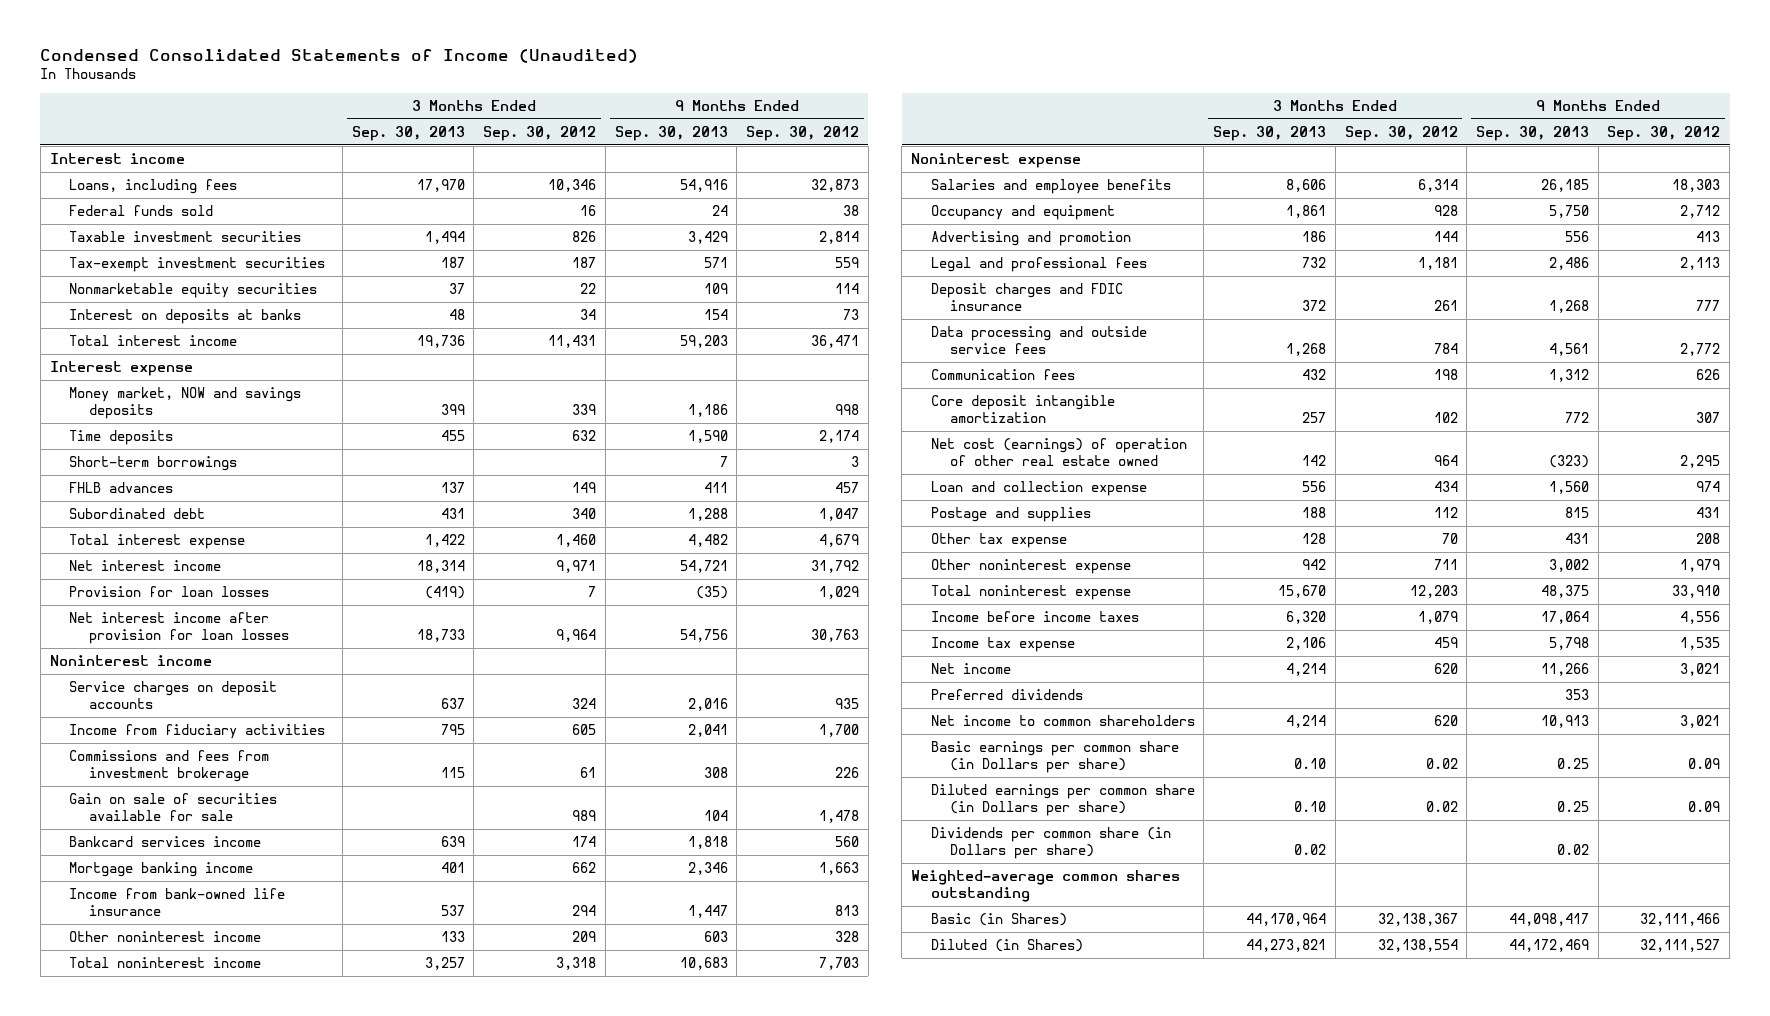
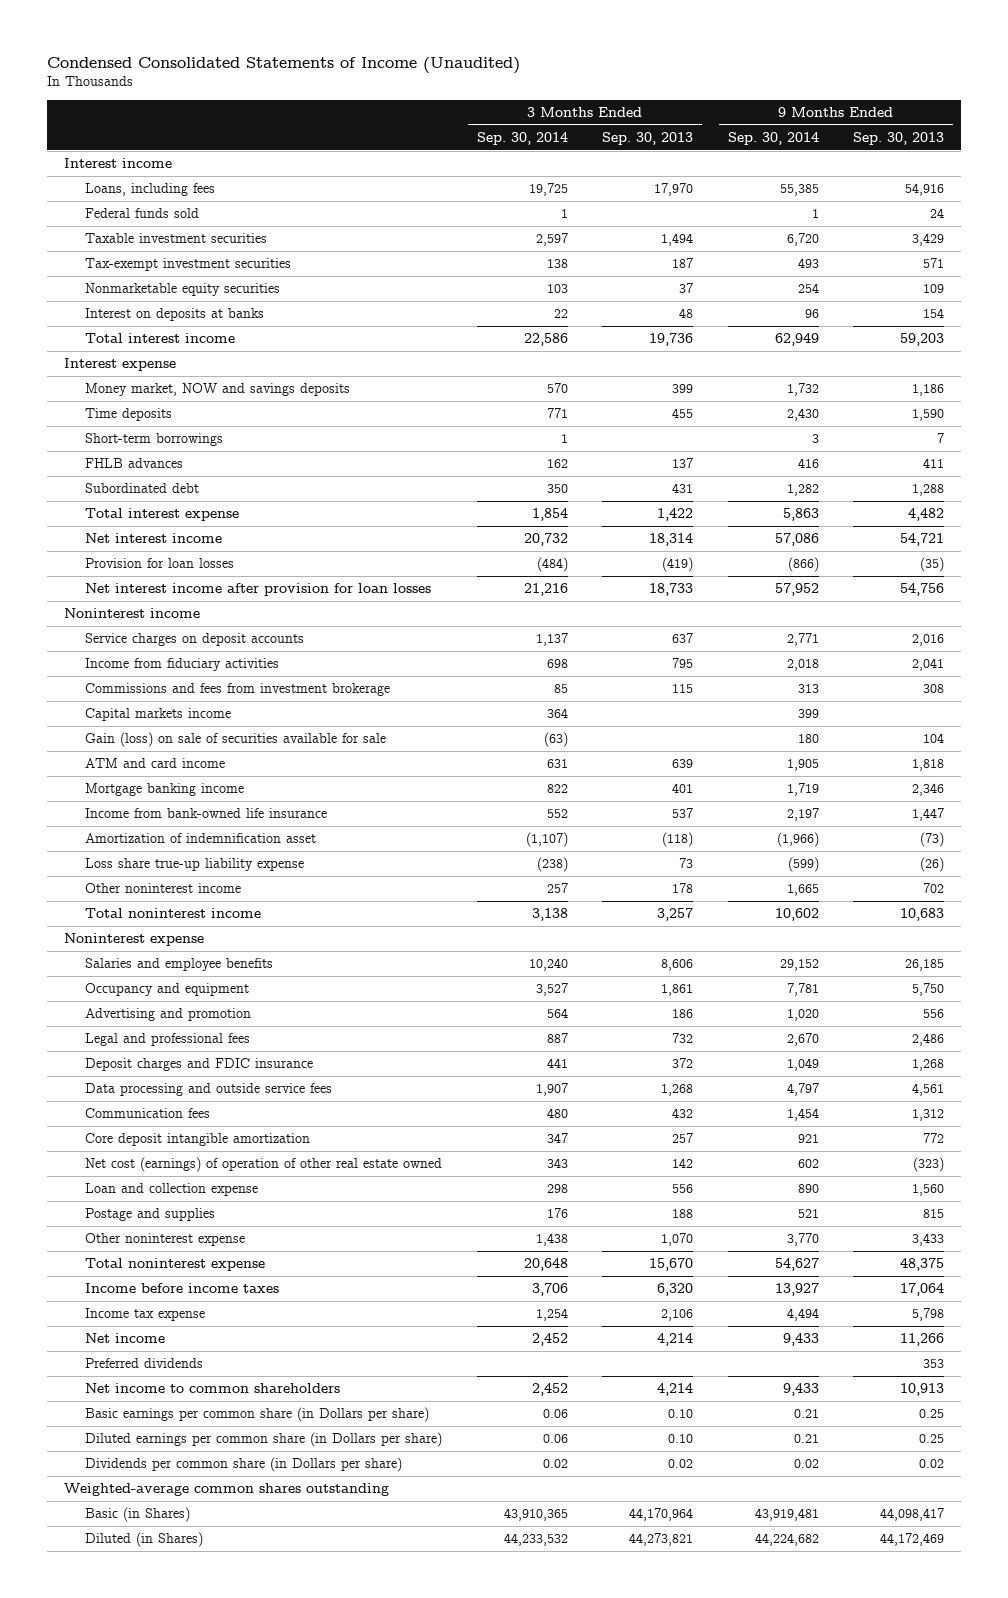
[483,125,597,141] Sep. 30, 2012 -> none
[746,125,860,141] Sep. 30, 2012 -> none
none -> [476,131,568,145] Sep. 30, 2014
none -> [727,131,819,145] Sep. 30, 2014
none -> [85,708,232,722] Capital markets income
[69,793,278,822] Gain on sale of securities available for sale -> [85,732,387,748] Gain (loss) on sale of securities available for sale
[69,836,262,848] Bankcard services income -> [85,758,226,769] ATM and card income
none -> [85,833,317,844] Amortization of indemnification asset
none -> [85,858,305,872] Loss share true-up liability expense
[440,931,465,943] 133 -> [672,883,694,894] 178
[703,931,728,943] 603 -> [922,883,944,894] 702
[930,533,1067,549] Other tax expense -> none
[1302,559,1327,571] 942 -> [661,1233,694,1247] 1,070
[1548,559,1589,573] 3,002 -> [911,1233,944,1247] 3,433

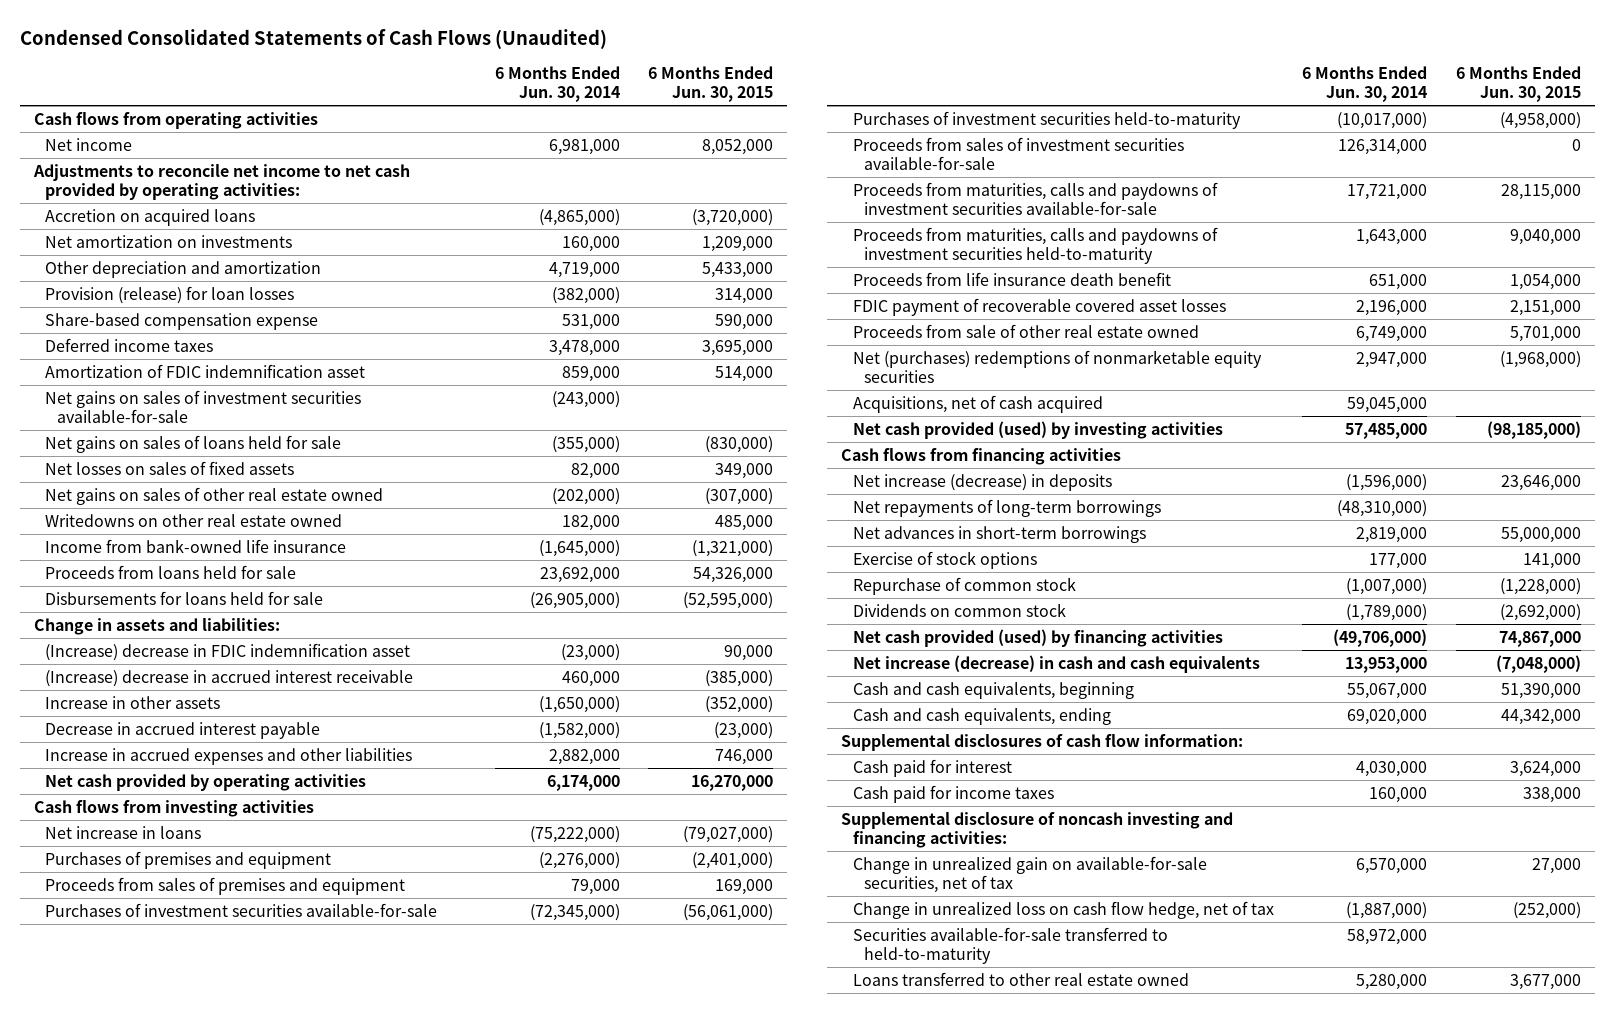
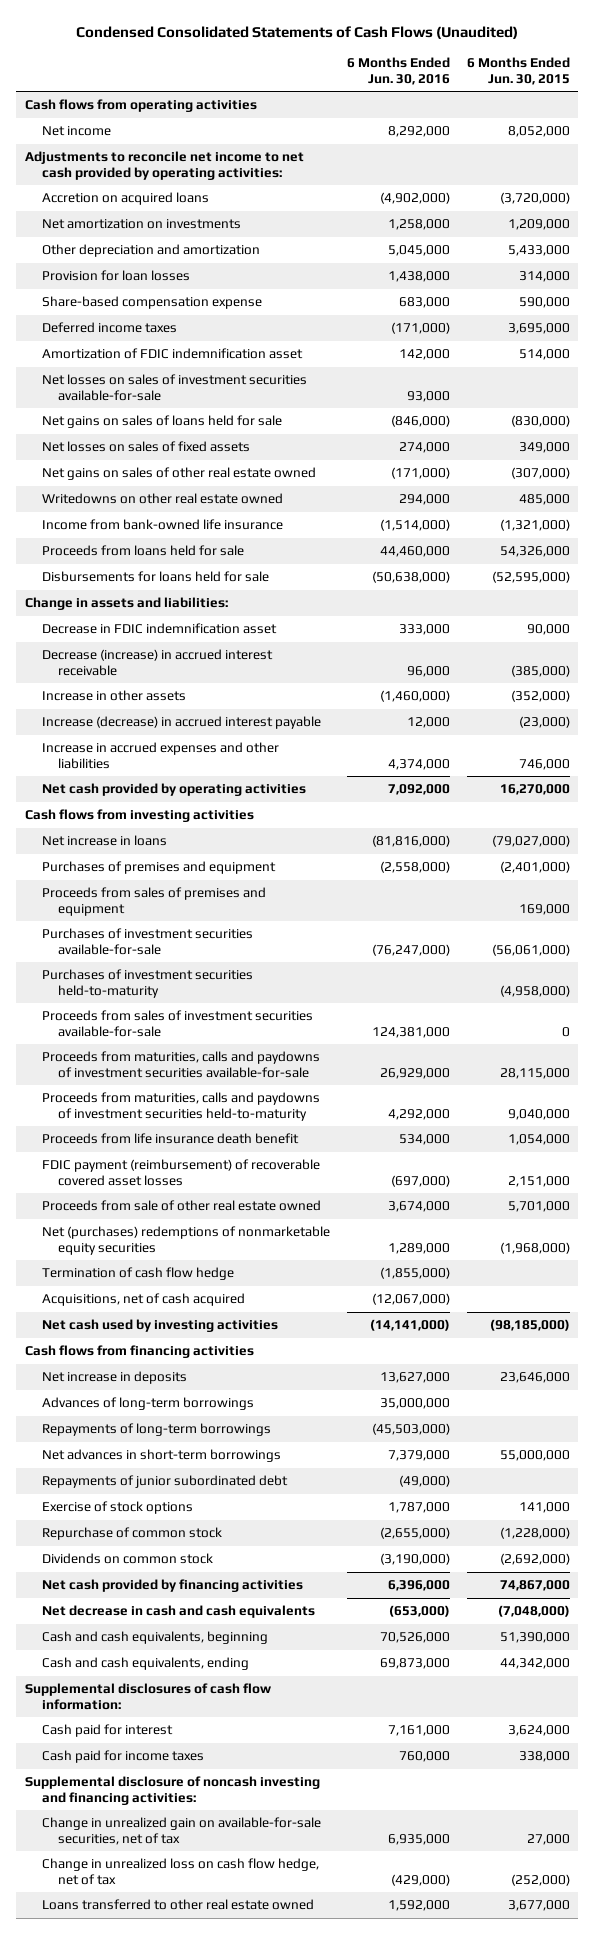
[494,66,620,103] 6 Months Ended Jun. 30, 2014 -> none
none -> [346,57,450,85] 6 Months Ended Jun. 30, 2016
[45,285,295,304] Provision (release) for loan losses -> [41,270,190,282] Provision for loan losses
[45,389,362,423] Net gains on sales of investment securities available-for-sale -> [41,374,307,401] Net losses on sales of investment securities available-for-sale
[45,642,411,661] (Increase) decrease in FDIC indemnification asset -> [41,623,277,635] Decrease in FDIC indemnification asset
[45,669,414,687] (Increase) decrease in accrued interest receivable -> [41,649,273,676] Decrease (increase) in accrued interest receivable
[45,721,321,739] Decrease in accrued interest payable -> [41,716,321,730] Increase (decrease) in accrued interest payable
[852,297,1226,316] FDIC payment of recoverable covered asset losses -> [41,1159,320,1186] FDIC payment (reimbursement) of recoverable covered asset losses
none -> [41,1267,234,1281] Termination of cash flow hedge
[852,420,1223,439] Net cash provided (used) by investing activities -> [41,1319,278,1333] Net cash used by investing activities
[852,473,1112,491] Net increase (decrease) in deposits -> [41,1371,187,1385] Net increase in deposits
none -> [41,1397,254,1411] Advances of long-term borrowings
[852,498,1161,517] Net repayments of long-term borrowings -> [41,1423,271,1437] Repayments of long-term borrowings
none -> [41,1475,288,1489] Repayments of junior subordinated debt
[852,628,1223,647] Net cash provided (used) by financing activities -> [41,1579,303,1593] Net cash provided by financing activities
[852,654,1260,673] Net increase (decrease) in cash and cash equivalents -> [41,1605,315,1619] Net decrease in cash and cash equivalents
[852,926,1168,964] Securities available-for-sale transferred to held-to-maturity -> none

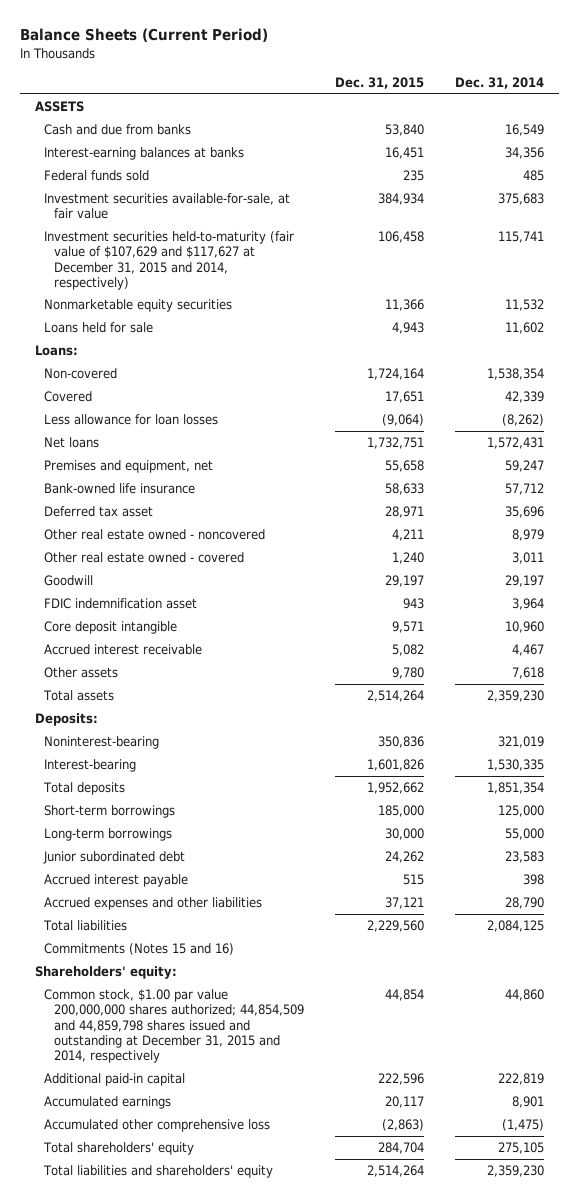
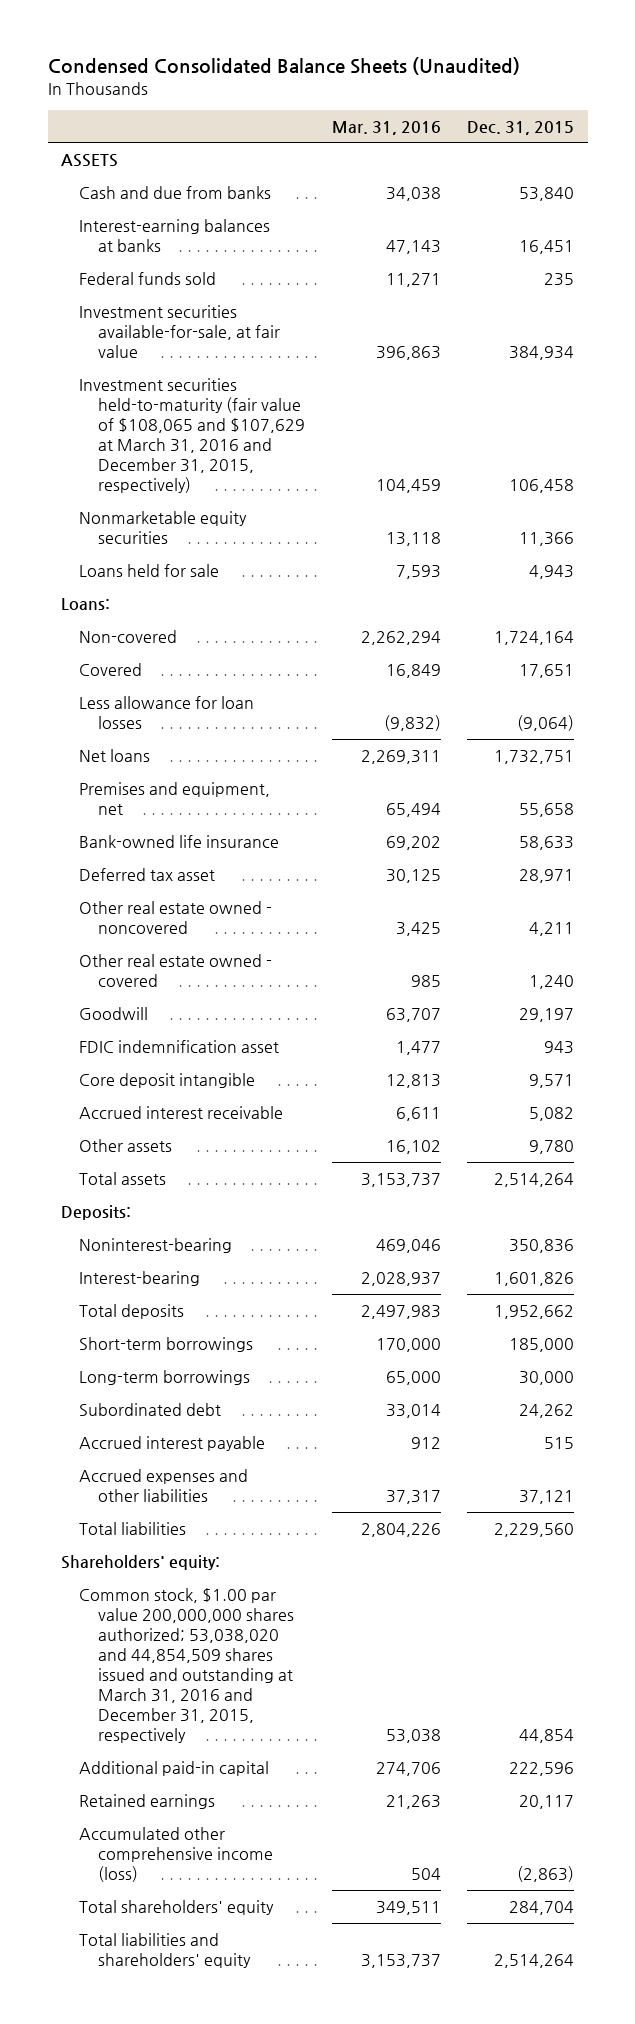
[19,28,268,43] Balance Sheets (Current Period) -> [47,57,520,76] Condensed Consolidated Balance Sheets (Unaudited)
[454,77,544,90] Dec. 31, 2014 -> none
none -> [331,120,441,135] Mar. 31, 2016
[44,231,295,290] Investment securities held-to-maturity (fair value of $107,629 and $117,627 at December 31, 2015 and 2014, respectively) -> [79,377,305,493] Investment securities held-to-maturity (fair value of $108,065 and $107,629 at March 31, 2016 and December 31, 2015, respectively)
[43,851,186,865] Junior subordinated debt -> [79,1402,222,1416] Subordinated debt
[44,943,235,956] Commitments (Notes 15 and 16) -> none
[44,989,304,1064] Common stock, $1.00 par value 200,000,000 shares authorized; 44,854,509 and 44,859,798 shares issued and outstanding at December 31, 2015 and 2014, respectively -> [79,1587,294,1743] Common stock, $1.00 par value 200,000,000 shares authorized; 53,038,020 and 44,854,509 shares issued and outstanding at March 31, 2016 and December 31, 2015, respectively
[44,1096,172,1110] Accumulated earnings -> [79,1793,216,1809] Retained earnings
[44,1119,271,1133] Accumulated other comprehensive loss -> [79,1826,273,1882] Accumulated other comprehensive income (loss)

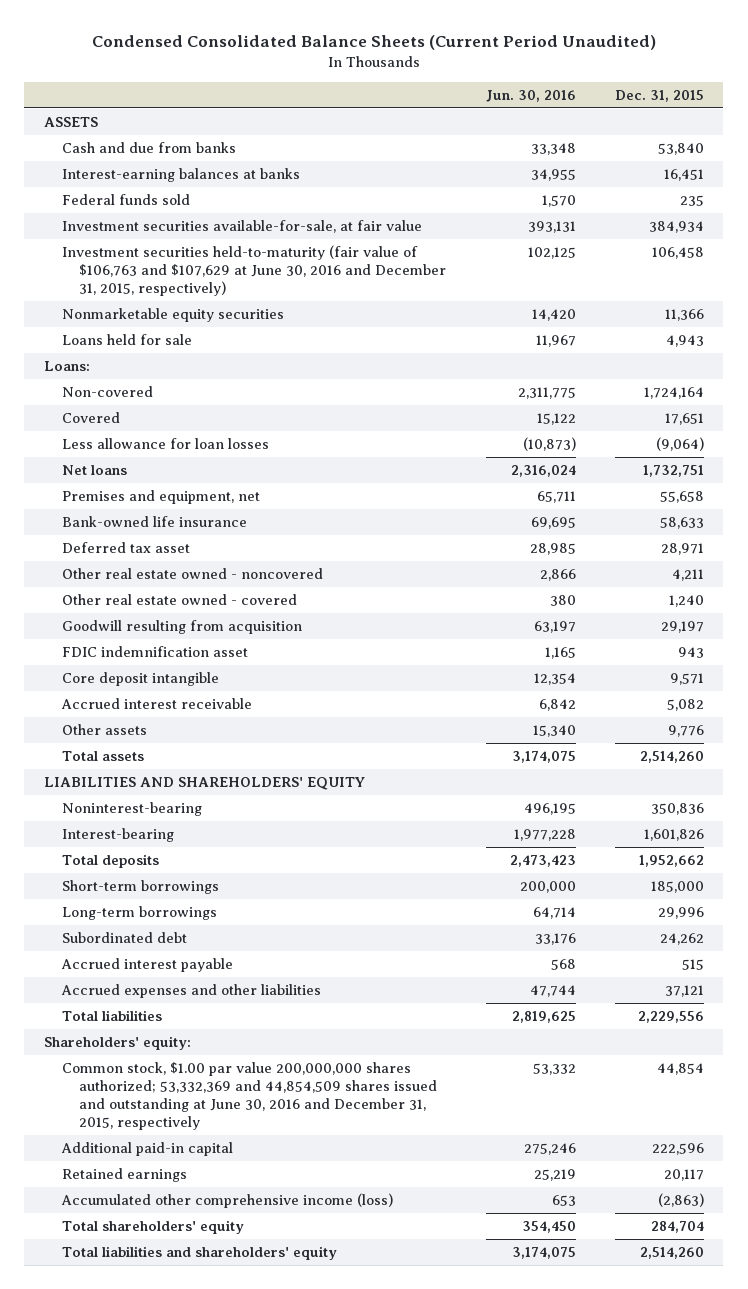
[47,57,520,76] Condensed Consolidated Balance Sheets (Unaudited) -> [91,35,656,51] Condensed Consolidated Balance Sheets (Current Period Unaudited)
[331,120,441,135] Mar. 31, 2016 -> none
none -> [485,89,576,102] Jun. 30, 2016
[79,377,305,493] Investment securities held-to-maturity (fair value of $108,065 and $107,629 at March 31, 2016 and December 31, 2015, respectively) -> [61,245,447,297] Investment securities held-to-maturity (fair value of $106,763 and $107,629 at June 30, 2016 and December 31, 2015, respectively)
[79,1006,149,1020] Goodwill -> [61,620,302,635] Goodwill resulting from acquisition
[60,1204,131,1220] Deposits: -> none
[529,1139,575,1154] 9,780 -> [667,725,704,738] 9,776
[494,1172,575,1187] 2,514,264 -> [639,751,704,764] 2,514,260
none -> [43,777,365,791] LIABILITIES AND SHAREHOLDERS' EQUITY
[519,1370,575,1385] 30,000 -> [657,907,704,920] 29,996
[494,1522,575,1537] 2,229,560 -> [637,1011,704,1024] 2,229,556
[79,1587,294,1743] Common stock, $1.00 par value 200,000,000 shares authorized; 53,038,020 and 44,854,509 shares issued and outstanding at March 31, 2016 and December 31, 2015, respectively -> [61,1062,438,1131] Common stock, $1.00 par value 200,000,000 shares authorized; 53,332,369 and 44,854,509 shares issued and outstanding at June 30, 2016 and December 31, 2015, respectively
[494,1953,575,1968] 2,514,264 -> [639,1247,704,1260] 2,514,260

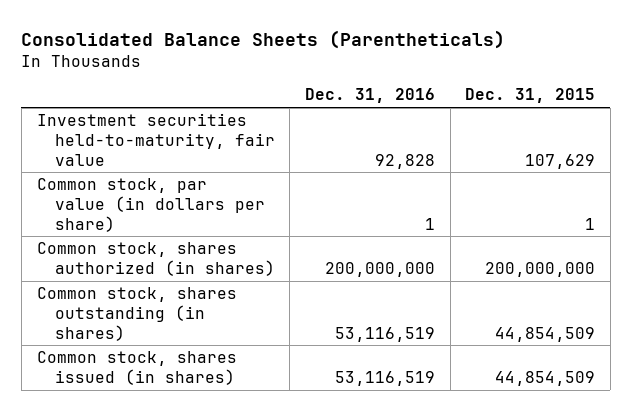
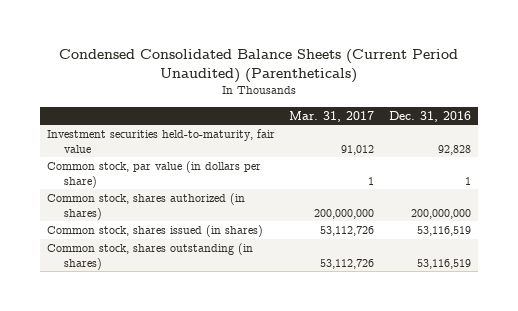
[21,29,506,49] Consolidated Balance Sheets (Parentheticals) -> [58,49,458,83] Condensed Consolidated Balance Sheets (Current Period Unaudited) (Parentheticals)
[465,88,596,104] Dec. 31, 2015 -> none
none -> [289,110,375,122] Mar. 31, 2017
[36,287,237,341] Common stock, shares outstanding (in shares) -> [47,243,254,270] Common stock, shares outstanding (in shares)

